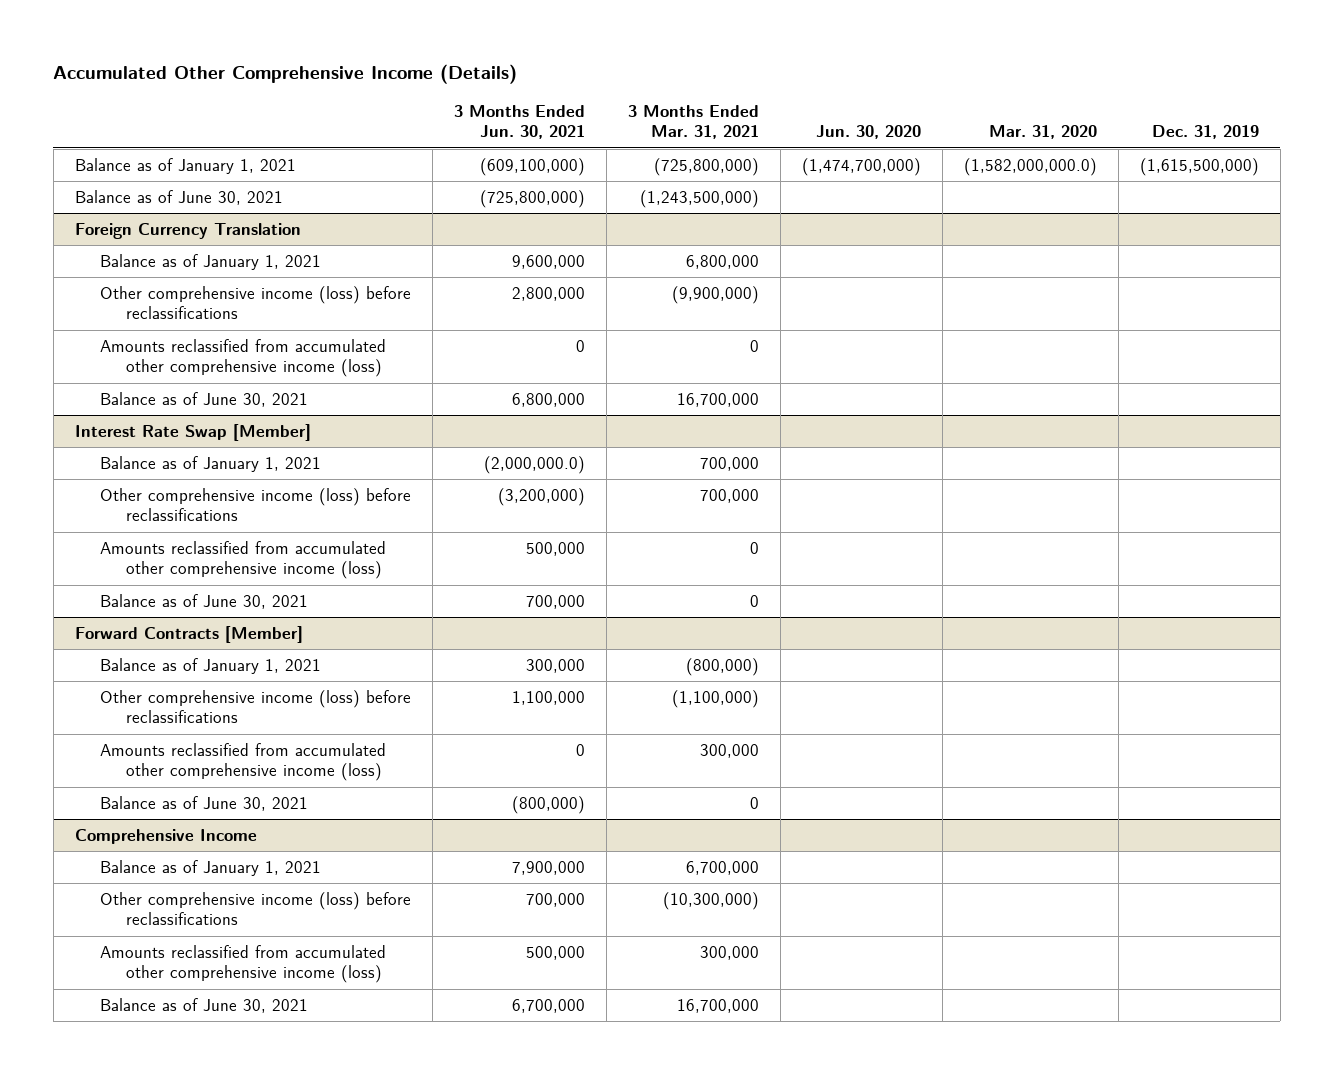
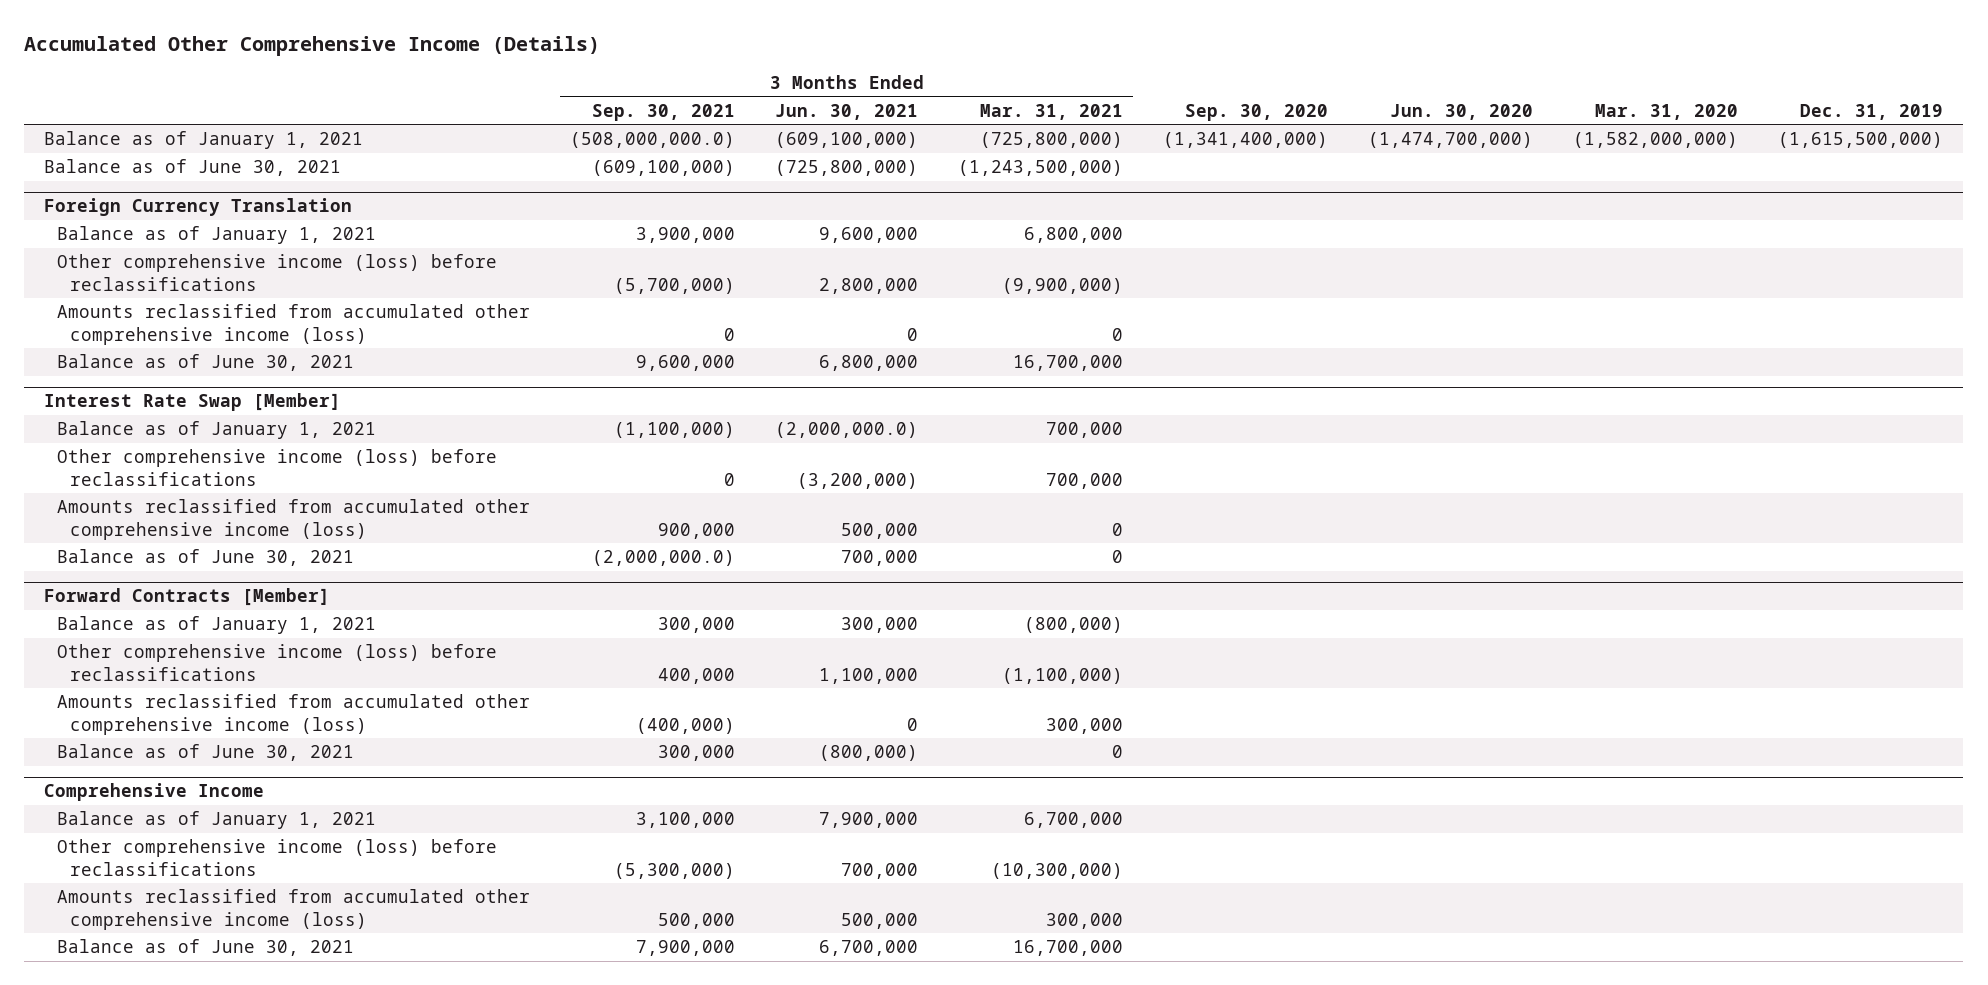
none -> [592,103,736,121] Sep. 30, 2021
none -> [1185,103,1329,121] Sep. 30, 2020
[963,157,1097,176] (1,582,000,000.0) -> [1573,132,1739,149] (1,582,000,000)

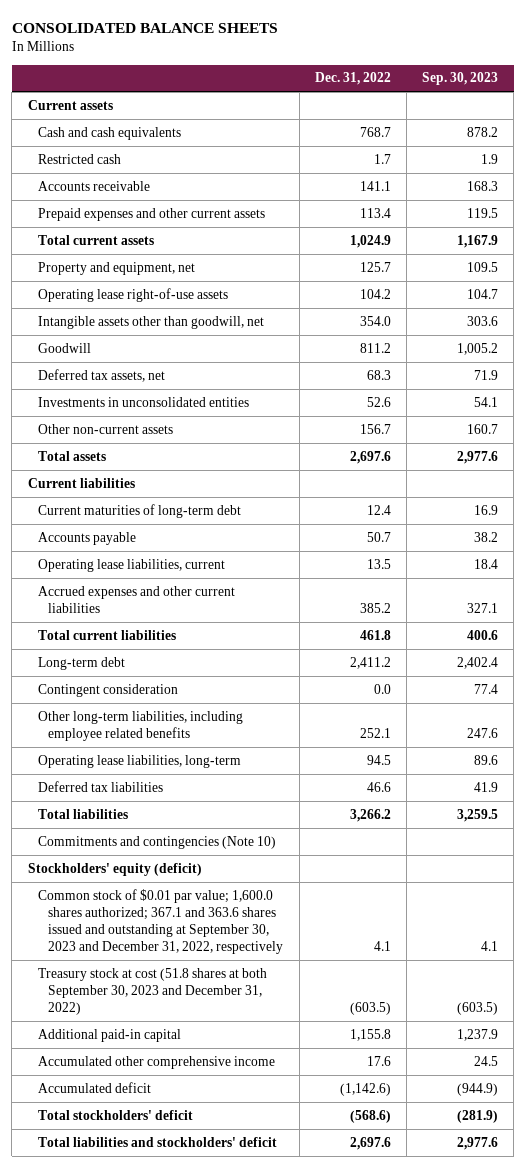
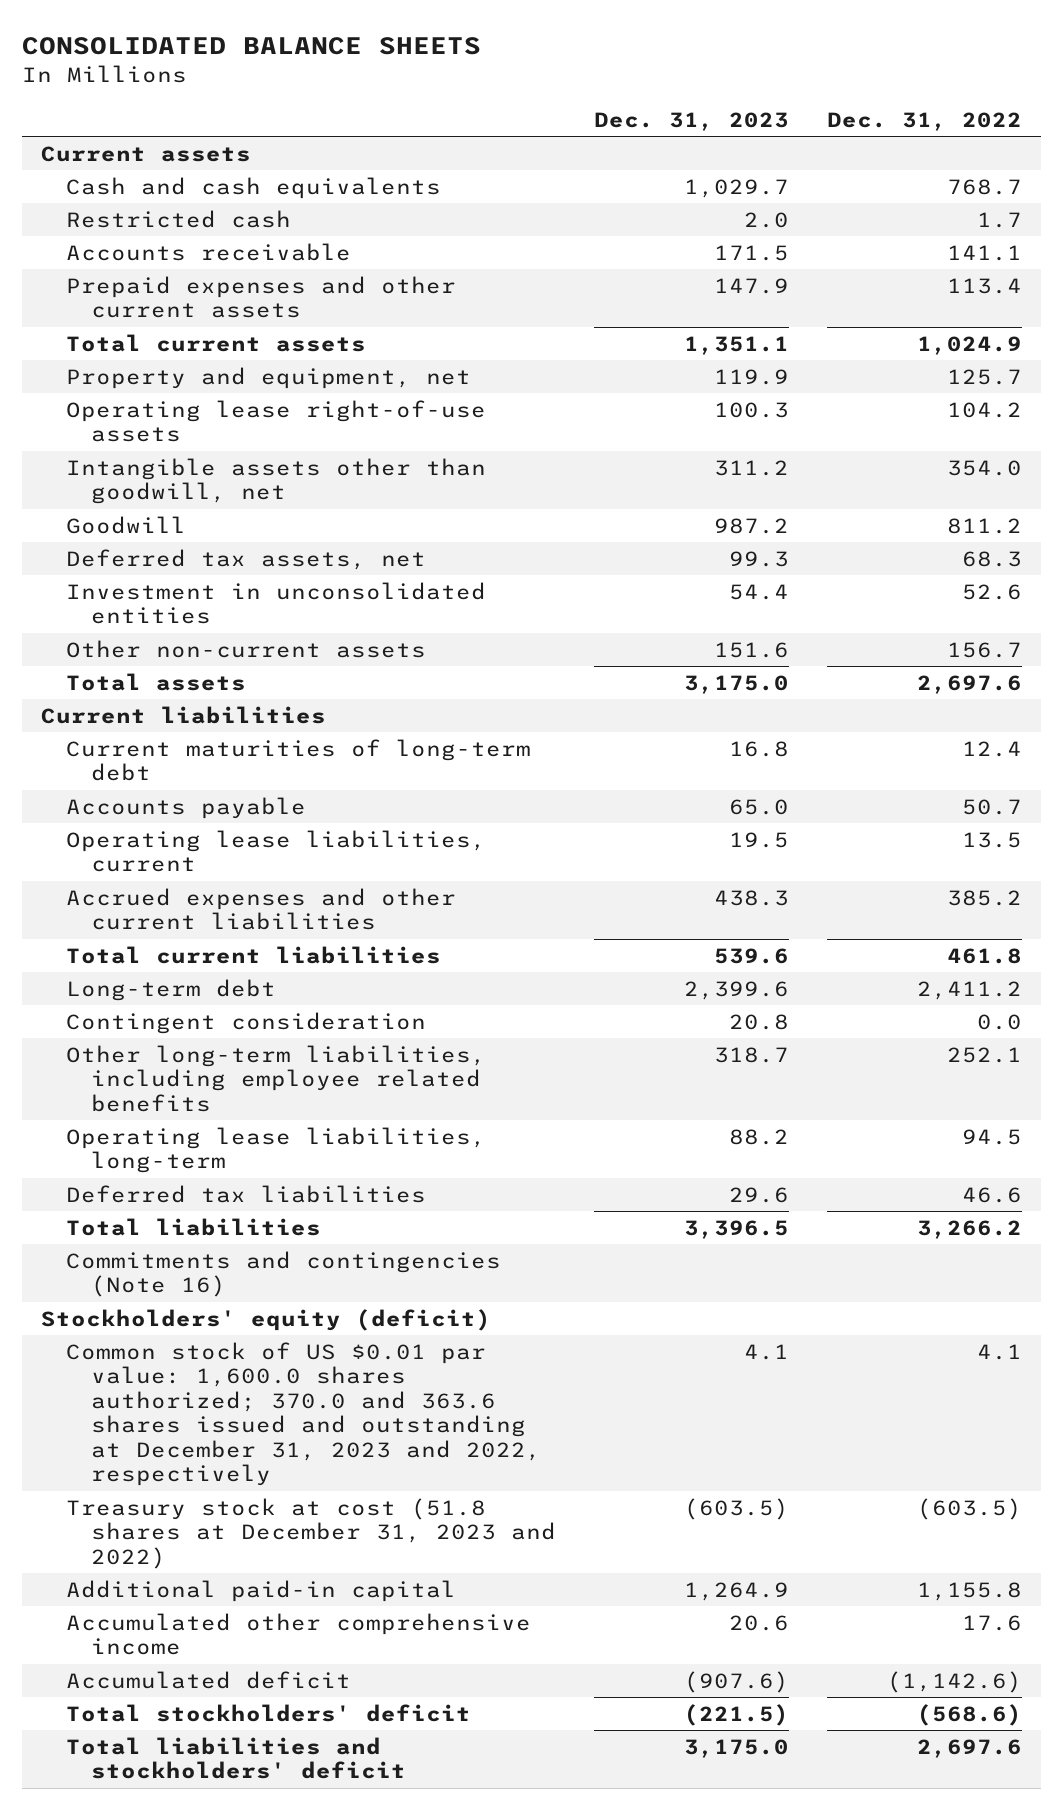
[421,72,498,86] Sep. 30, 2023 -> none
none -> [594,111,790,131] Dec. 31, 2023
[38,396,250,407] Investments in unconsolidated entities -> [66,581,487,625] Investment in unconsolidated entities
[38,835,277,849] Commitments and contingencies (Note 10) -> [66,1250,502,1298] Commitments and contingencies (Note 16)
[38,888,284,954] Common stock of $0.01 par value; 1,600.0 shares authorized; 367.1 and 363.6 shares issued and outstanding at September 30, 2023 and December 31, 2022, respectively -> [66,1341,541,1487] Common stock of US $0.01 par value: 1,600.0 shares authorized; 370.0 and 363.6 shares issued and outstanding at December 31, 2023 and 2022, respectively
[38,967,268,1015] Treasury stock at cost (51.8 shares at both September 30, 2023 and December 31, 2022) -> [66,1497,556,1569] Treasury stock at cost (51.8 shares at December 31, 2023 and 2022)

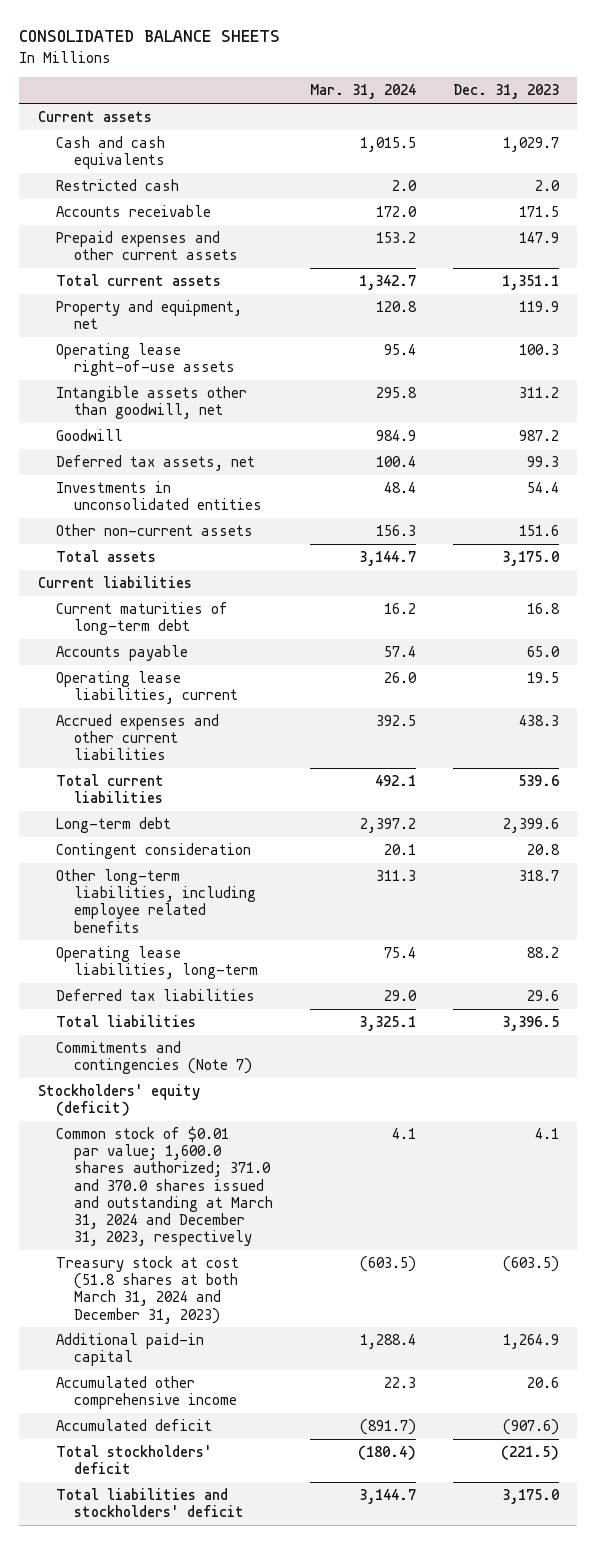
[827,111,1023,131] Dec. 31, 2022 -> none
none -> [309,84,416,100] Mar. 31, 2024
[66,581,487,625] Investment in unconsolidated entities -> [55,481,262,511] Investments in unconsolidated entities
[66,1250,502,1298] Commitments and contingencies (Note 16) -> [55,1041,252,1075] Commitments and contingencies (Note 7)
[66,1341,541,1487] Common stock of US $0.01 par value: 1,600.0 shares authorized; 370.0 and 363.6 shares issued and outstanding at December 31, 2023 and 2022, respectively -> [55,1126,273,1247] Common stock of $0.01 par value; 1,600.0 shares authorized; 371.0 and 370.0 shares issued and outstanding at March 31, 2024 and December 31, 2023, respectively
[66,1497,556,1569] Treasury stock at cost (51.8 shares at December 31, 2023 and 2022) -> [55,1256,239,1324] Treasury stock at cost (51.8 shares at both March 31, 2024 and December 31, 2023)

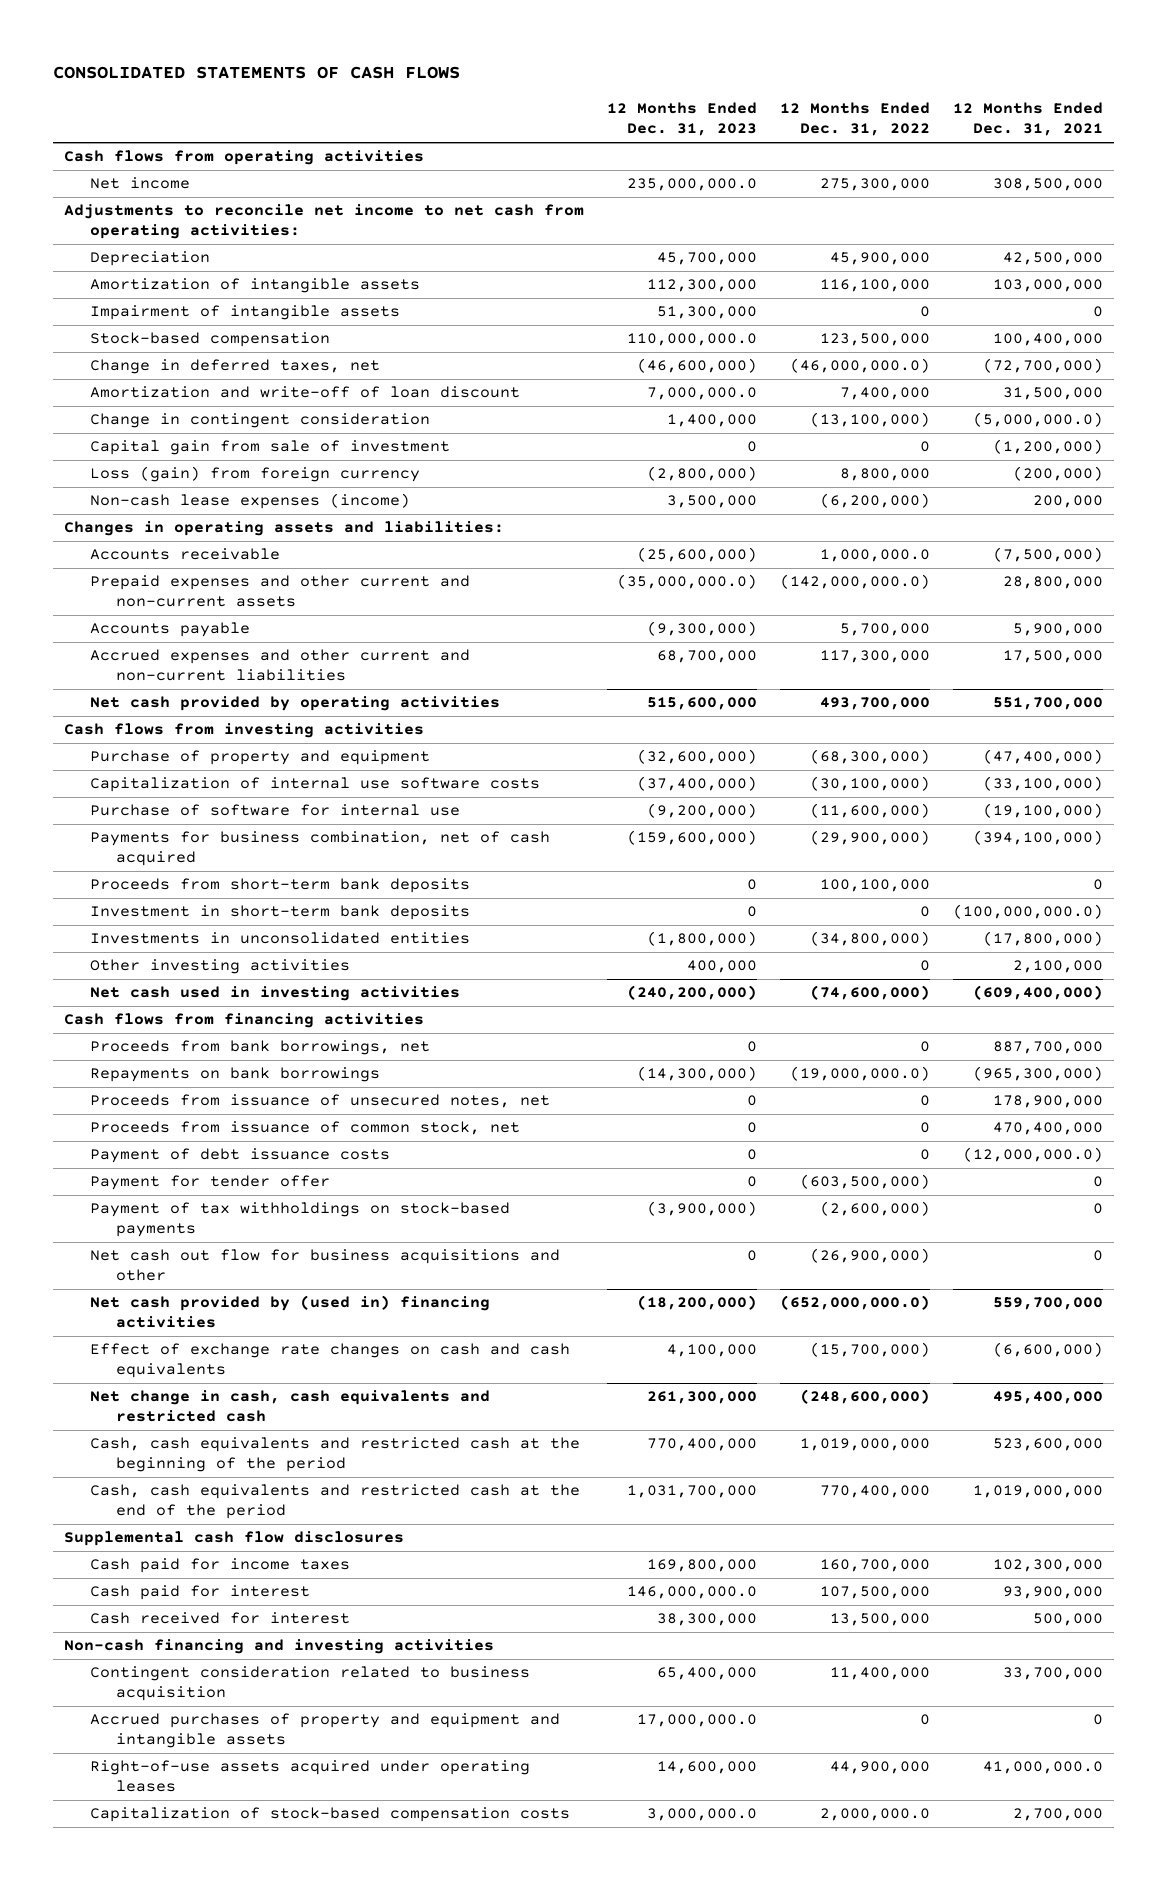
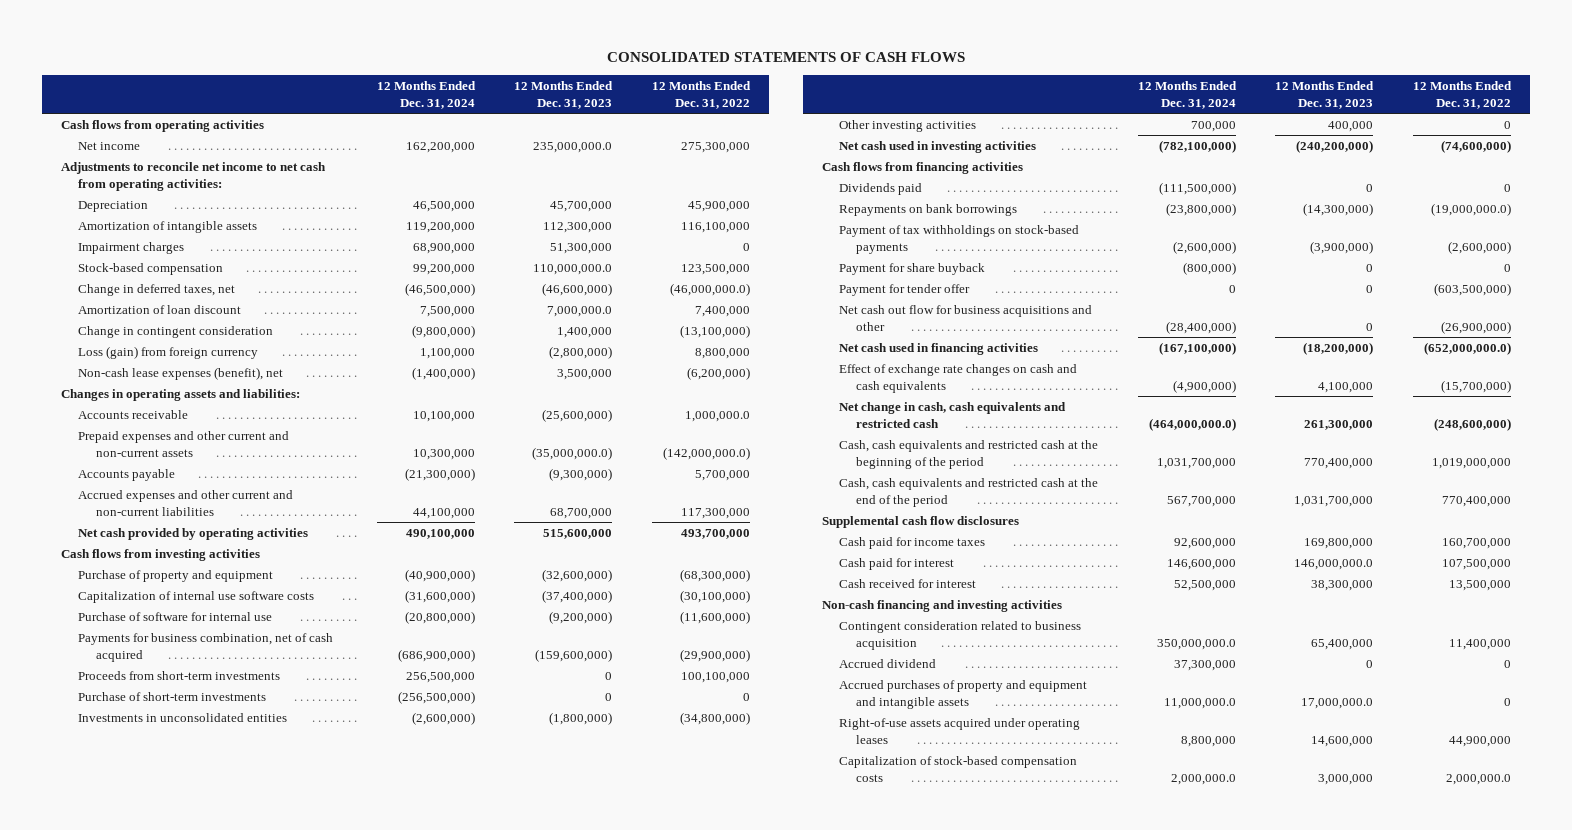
[952,102,1103,137] 12 Months Ended Dec. 31, 2021 -> none
none -> [376,81,476,110] 12 Months Ended Dec. 31, 2024
[90,305,401,321] Impairment of intangible assets -> [78,241,185,254] Impairment charges
[90,386,521,399] Amortization and write-off of loan discount -> [78,304,242,314] Amortization of loan discount
[90,440,451,456] Capital gain from sale of investment -> none
[90,493,411,510] Non-cash lease expenses (income) -> [78,366,284,380] Non-cash lease expenses (benefit), net
[90,878,471,894] Proceeds from short-term bank deposits -> [78,670,281,680] Proceeds from short-term investments
[90,905,471,921] Investment in short-term bank deposits -> [78,691,267,701] Purchase of short-term investments
[90,1040,431,1056] Proceeds from bank borrowings, net -> none
none -> [839,182,923,195] Dividends paid
[90,1094,551,1109] Proceeds from issuance of unsecured notes, net -> none
[90,1121,521,1136] Proceeds from issuance of common stock, net -> none
[90,1148,391,1164] Payment of debt issuance costs -> none
none -> [839,262,986,275] Payment for share buyback
[90,1175,331,1191] Payment for tender offer -> [839,283,971,296] Payment for tender offer
[90,1295,491,1329] Net cash provided by (used in) financing activities -> [839,342,1039,355] Net cash used in financing activities
none -> [839,658,937,668] Accrued dividend
[646,1808,757,1822] 3,000,000.0 -> [1318,773,1374,785] 3,000,000

